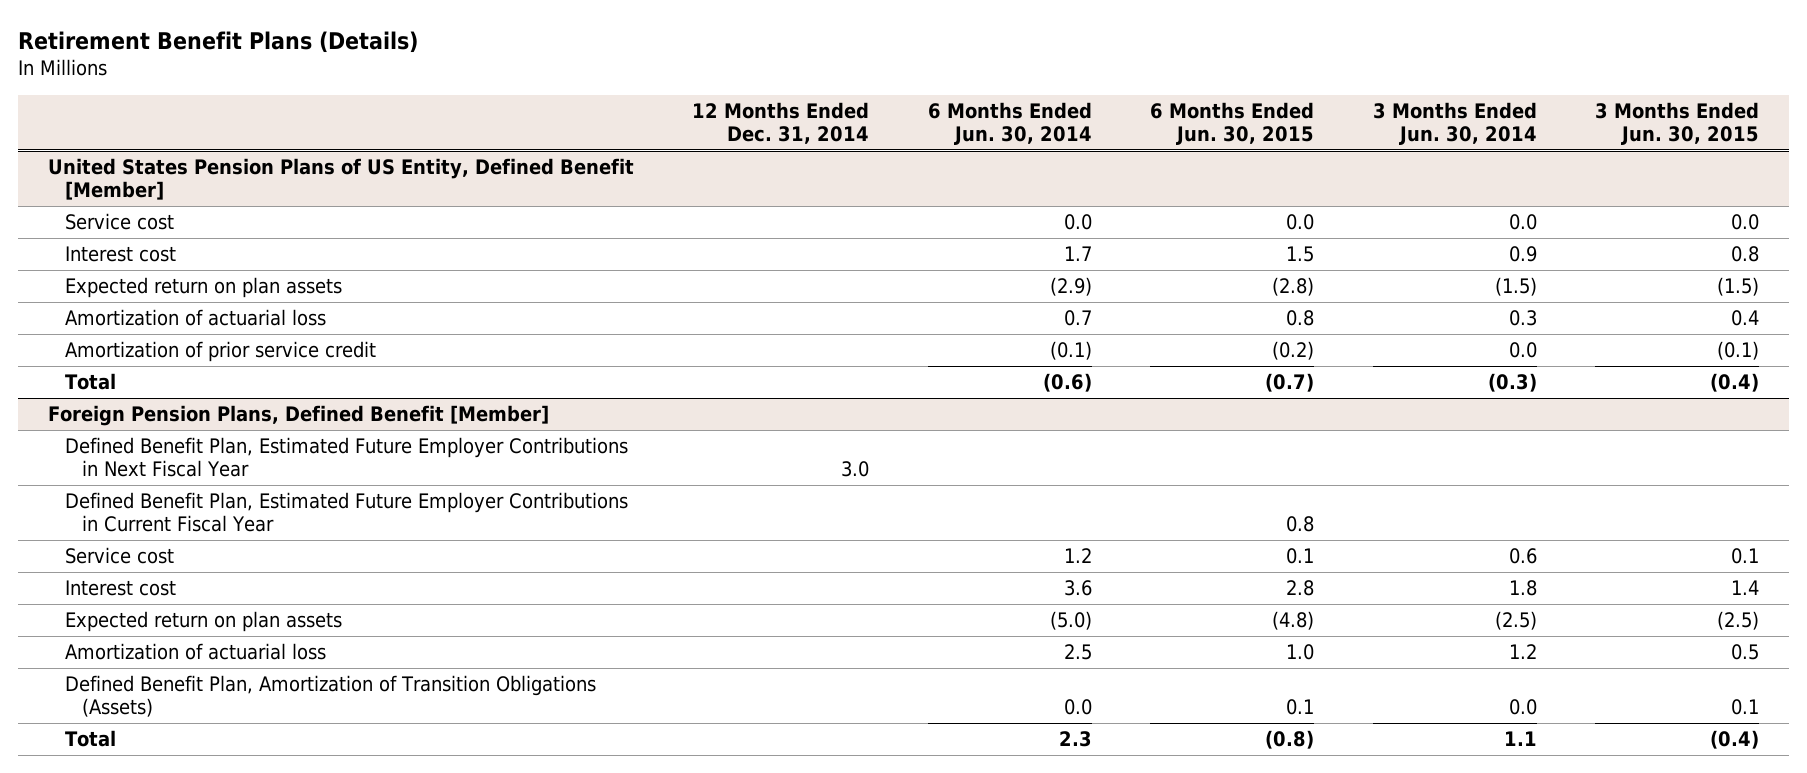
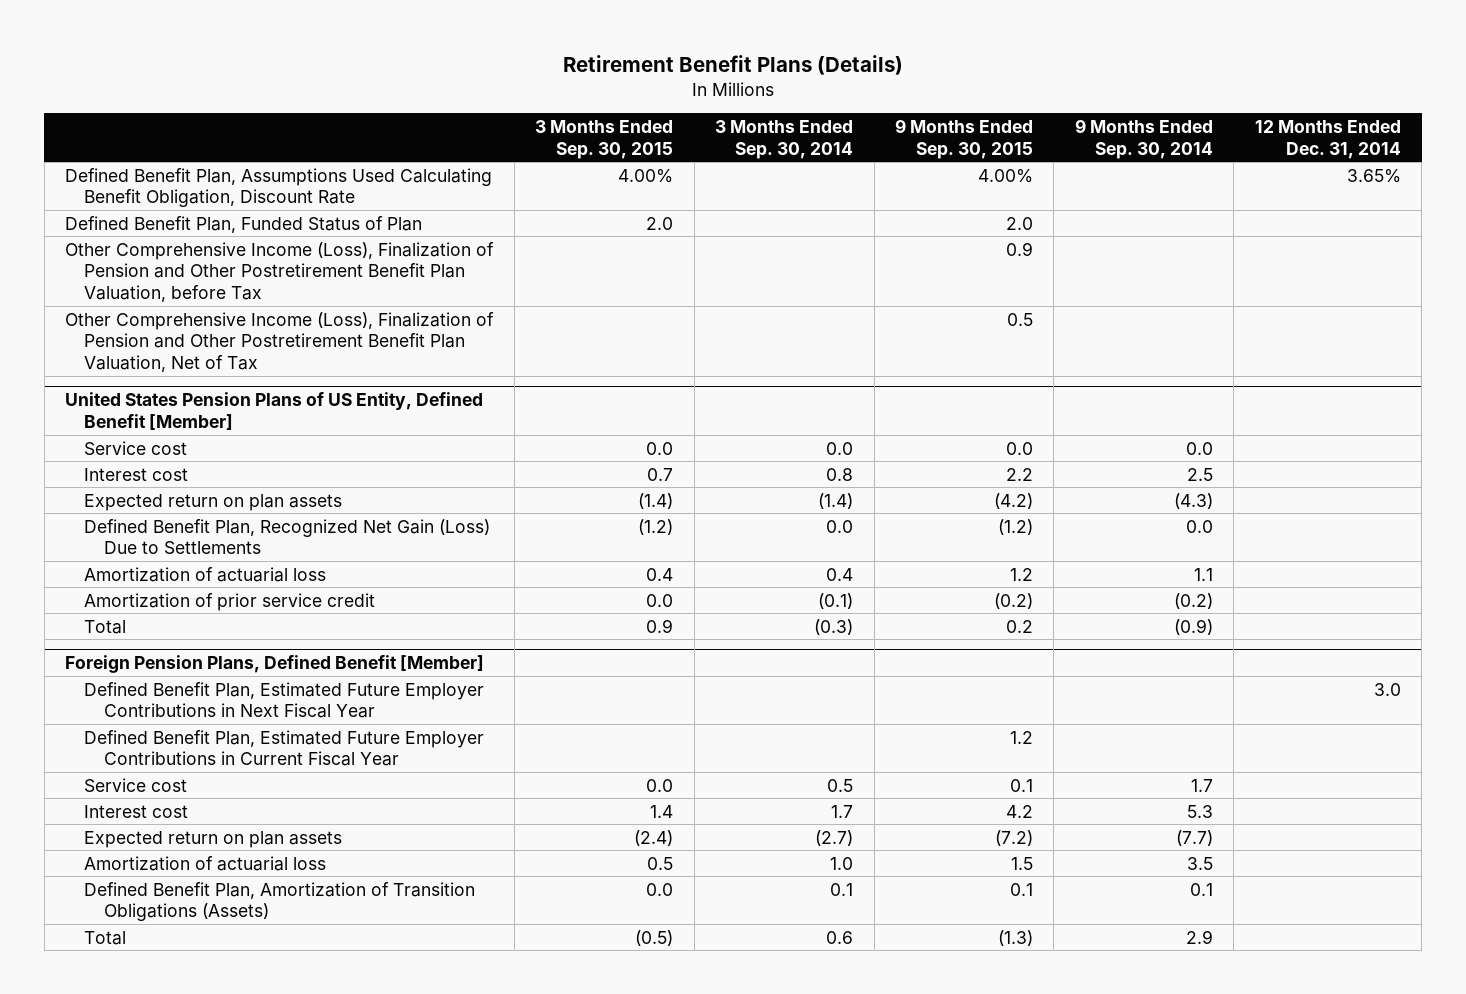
[927,101,1092,146] 6 Months Ended Jun. 30, 2014 -> none
[1150,101,1315,146] 6 Months Ended Jun. 30, 2015 -> none
[1372,101,1537,146] 3 Months Ended Jun. 30, 2014 -> none
[1595,101,1760,146] 3 Months Ended Jun. 30, 2015 -> none
none -> [535,119,674,159] 3 Months Ended Sep. 30, 2015
none -> [715,119,854,159] 3 Months Ended Sep. 30, 2014
none -> [895,118,1034,159] 9 Months Ended Sep. 30, 2015
none -> [1074,118,1213,159] 9 Months Ended Sep. 30, 2014
none -> [65,167,493,208] Defined Benefit Plan, Assumptions Used Calculating Benefit Obligation, Discount Rate
none -> [65,215,423,233] Defined Benefit Plan, Funded Status of Plan
none -> [65,241,495,303] Other Comprehensive Income (Loss), Finalization of Pension and Other Postretirement Benefit Plan Valuation, before Tax
none -> [65,311,495,373] Other Comprehensive Income (Loss), Finalization of Pension and Other Postretirement Benefit Plan Valuation, Net of Tax
none -> [84,518,491,555] Defined Benefit Plan, Recognized Net Gain (Loss) Due to Settlements

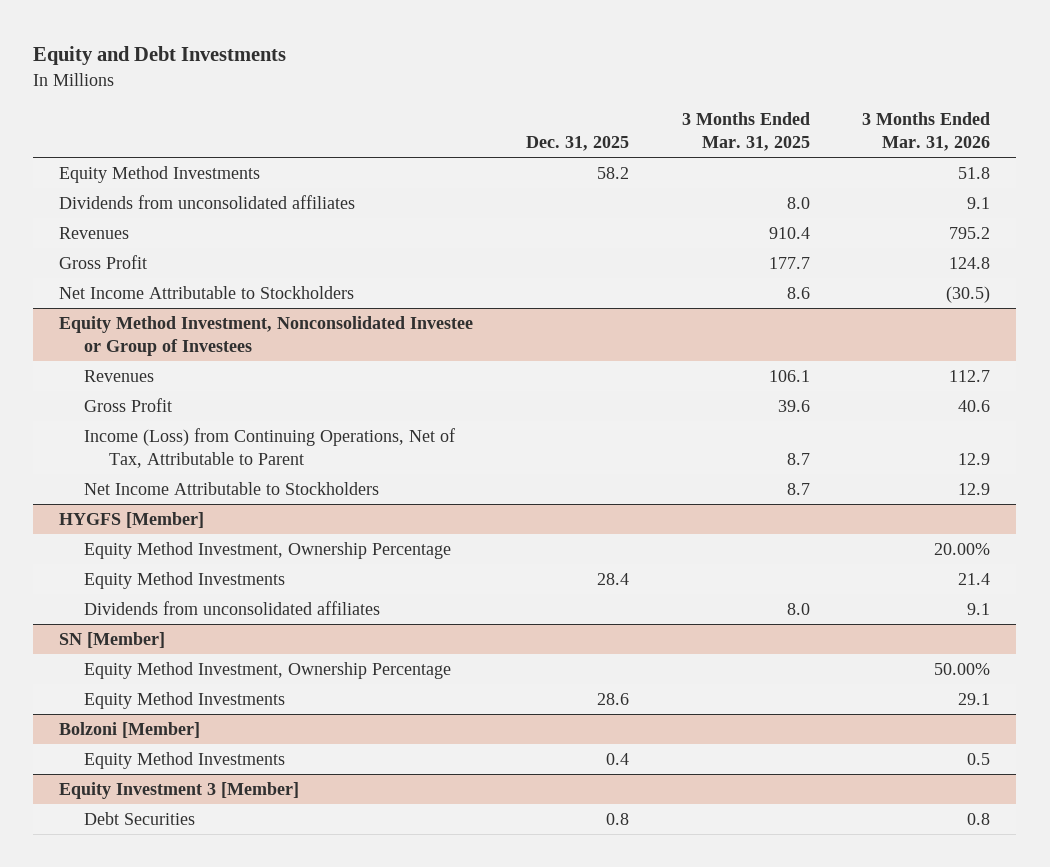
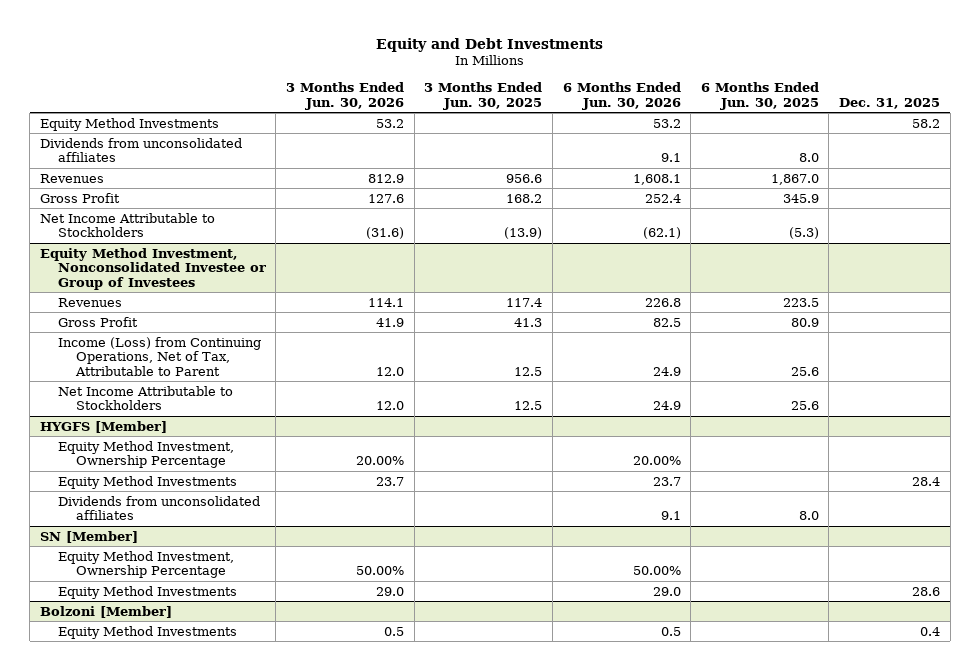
[681,111,810,151] 3 Months Ended Mar. 31, 2025 -> none
[862,111,991,151] 3 Months Ended Mar. 31, 2026 -> none
none -> [286,82,405,110] 3 Months Ended Jun. 30, 2026
none -> [424,82,543,110] 3 Months Ended Jun. 30, 2025
none -> [562,82,681,110] 6 Months Ended Jun. 30, 2026
none -> [700,82,819,110] 6 Months Ended Jun. 30, 2025
[59,782,300,800] Equity Investment 3 [Member] -> none
[84,812,196,826] Debt Securities -> none

